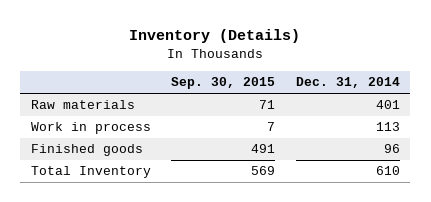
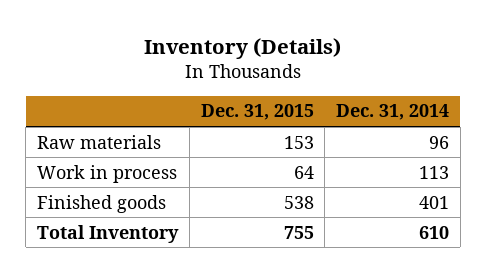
[171,77,276,90] Sep. 30, 2015 -> none
none -> [200,104,314,121] Dec. 31, 2015
[375,100,400,110] 401 -> [429,135,450,149] 96
[383,144,400,154] 96 -> [419,195,450,209] 401

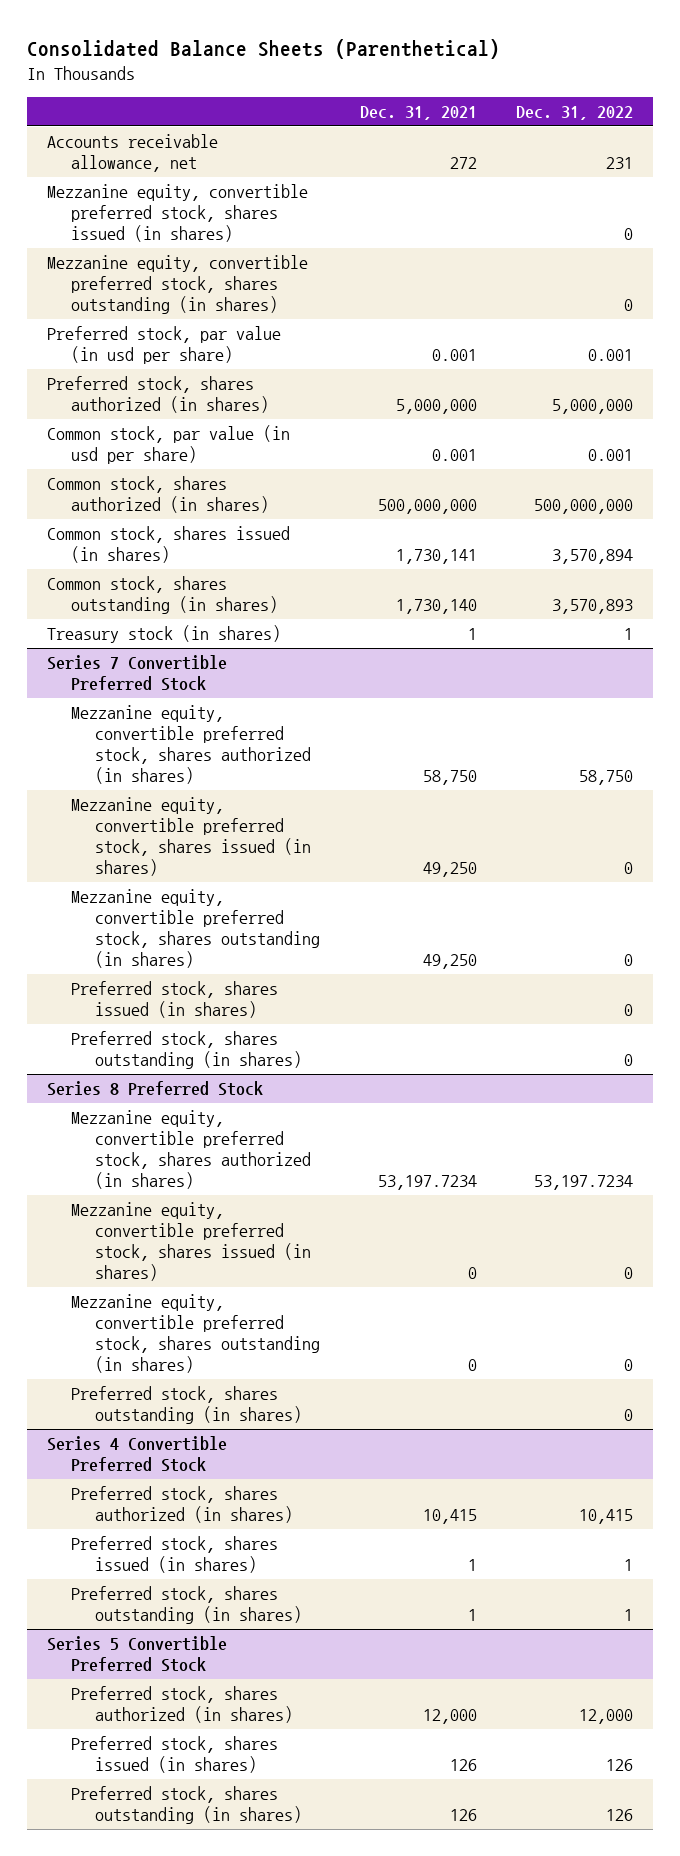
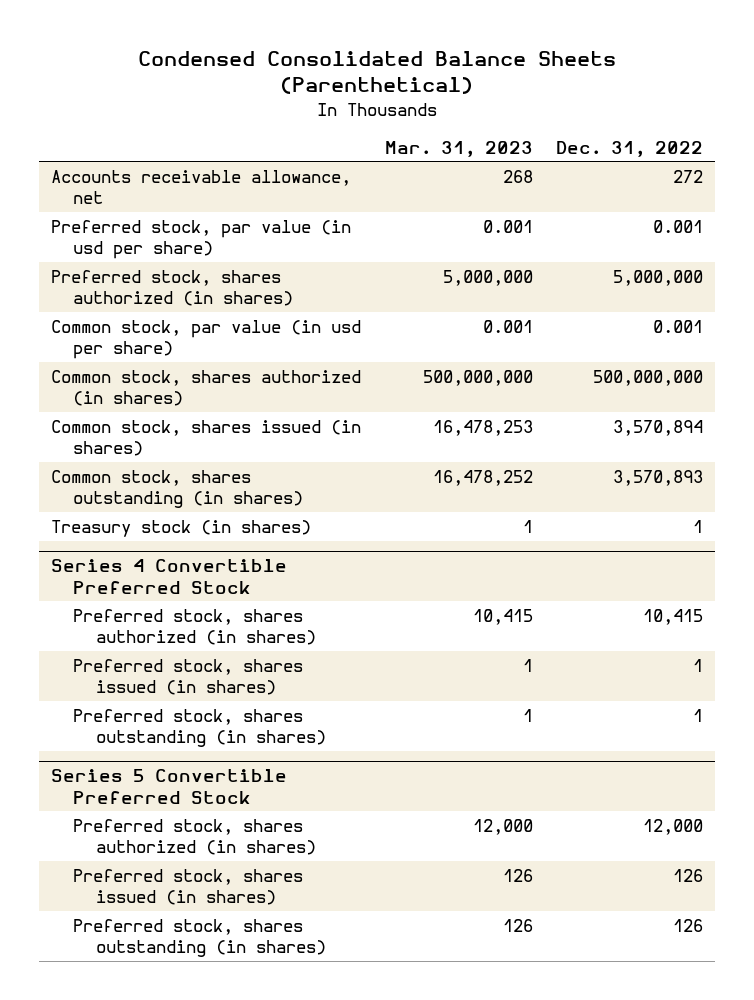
[26,38,500,59] Consolidated Balance Sheets (Parenthetical) -> [138,50,617,95] Condensed Consolidated Balance Sheets (Parenthetical)
[359,105,477,120] Dec. 31, 2021 -> none
none -> [384,140,533,157] Mar. 31, 2023
[46,184,308,242] Mezzanine equity, convertible preferred stock, shares issued (in shares) -> none
[46,255,308,314] Mezzanine equity, convertible preferred stock, shares outstanding (in shares) -> none
[606,157,634,170] 231 -> [673,169,704,183] 272
[46,655,227,692] Series 7 Convertible Preferred Stock -> none
[70,705,311,784] Mezzanine equity, convertible preferred stock, shares authorized (in shares) -> none
[70,797,311,876] Mezzanine equity, convertible preferred stock, shares issued (in shares) -> none
[70,889,320,968] Mezzanine equity, convertible preferred stock, shares outstanding (in shares) -> none
[70,981,278,1019] Preferred stock, shares issued (in shares) -> none
[70,1031,302,1070] Preferred stock, shares outstanding (in shares) -> none
[46,1081,263,1097] Series 8 Preferred Stock -> none
[70,1110,311,1189] Mezzanine equity, convertible preferred stock, shares authorized (in shares) -> none
[70,1202,311,1281] Mezzanine equity, convertible preferred stock, shares issued (in shares) -> none
[70,1294,320,1373] Mezzanine equity, convertible preferred stock, shares outstanding (in shares) -> none
[70,1386,302,1425] Preferred stock, shares outstanding (in shares) -> none

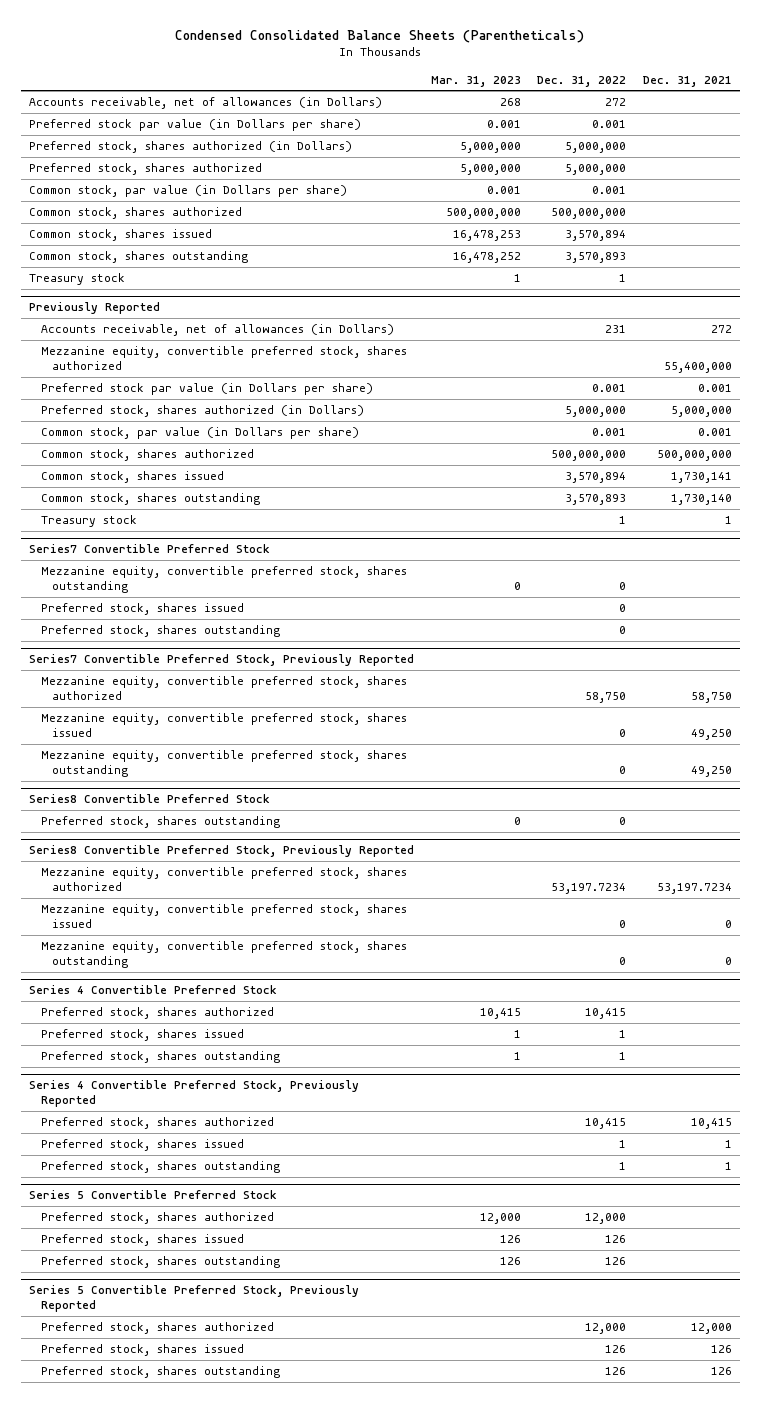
[138,50,617,95] Condensed Consolidated Balance Sheets (Parenthetical) -> [175,29,585,43] Condensed Consolidated Balance Sheets (Parentheticals)
none -> [642,75,732,87] Dec. 31, 2021
[51,169,352,204] Accounts receivable allowance, net -> [29,97,383,110] Accounts receivable, net of allowances (in Dollars)
[51,219,352,259] Preferred stock, par value (in usd per share) -> [29,119,362,132] Preferred stock par value (in Dollars per share)
none -> [29,141,353,154] Preferred stock, shares authorized (in Dollars)
[51,269,294,306] Preferred stock, shares authorized (in shares) -> [29,163,263,176] Preferred stock, shares authorized
[51,319,362,359] Common stock, par value (in usd per share) -> [29,185,348,198] Common stock, par value (in Dollars per share)
[51,369,362,406] Common stock, shares authorized (in shares) -> [29,207,243,220] Common stock, shares authorized
[51,419,362,456] Common stock, shares issued (in shares) -> [29,229,213,242] Common stock, shares issued
[51,469,304,508] Common stock, shares outstanding (in shares) -> [29,251,249,264] Common stock, shares outstanding
[51,519,312,537] Treasury stock (in shares) -> [29,273,126,286] Treasury stock
none -> [29,302,161,315] Previously Reported
none -> [40,324,394,337] Accounts receivable, net of allowances (in Dollars)
none -> [40,346,407,370] Mezzanine equity, convertible preferred stock, shares authorized
none -> [40,383,373,396] Preferred stock par value (in Dollars per share)
none -> [40,405,364,418] Preferred stock, shares authorized (in Dollars)
none -> [40,427,359,440] Common stock, par value (in Dollars per share)
none -> [40,449,254,462] Common stock, shares authorized
none -> [40,471,224,484] Common stock, shares issued
none -> [40,493,260,506] Common stock, shares outstanding
none -> [40,515,137,528] Treasury stock
none -> [29,544,271,554] Series7 Convertible Preferred Stock
none -> [40,566,407,593] Mezzanine equity, convertible preferred stock, shares outstanding
none -> [40,603,244,616] Preferred stock, shares issued
none -> [40,625,280,638] Preferred stock, shares outstanding
none -> [29,654,415,667] Series7 Convertible Preferred Stock, Previously Reported
none -> [40,676,407,700] Mezzanine equity, convertible preferred stock, shares authorized
none -> [40,713,407,737] Mezzanine equity, convertible preferred stock, shares issued
none -> [40,750,407,777] Mezzanine equity, convertible preferred stock, shares outstanding
none -> [29,794,271,804] Series8 Convertible Preferred Stock
none -> [40,816,280,829] Preferred stock, shares outstanding
none -> [29,845,415,858] Series8 Convertible Preferred Stock, Previously Reported
none -> [40,867,407,891] Mezzanine equity, convertible preferred stock, shares authorized
none -> [40,904,407,928] Mezzanine equity, convertible preferred stock, shares issued
none -> [40,941,407,968] Mezzanine equity, convertible preferred stock, shares outstanding
[73,608,316,645] Preferred stock, shares authorized (in shares) -> [40,1007,274,1020] Preferred stock, shares authorized
[73,658,304,695] Preferred stock, shares issued (in shares) -> [40,1029,244,1042] Preferred stock, shares issued
[73,708,326,747] Preferred stock, shares outstanding (in shares) -> [40,1051,280,1064] Preferred stock, shares outstanding
none -> [29,1080,360,1108] Series 4 Convertible Preferred Stock, Previously Reported
none -> [40,1117,274,1130] Preferred stock, shares authorized
none -> [40,1139,244,1152] Preferred stock, shares issued
none -> [40,1161,280,1174] Preferred stock, shares outstanding
[73,818,316,855] Preferred stock, shares authorized (in shares) -> [40,1212,274,1225] Preferred stock, shares authorized
[73,868,304,905] Preferred stock, shares issued (in shares) -> [40,1234,244,1247] Preferred stock, shares issued
[73,918,326,957] Preferred stock, shares outstanding (in shares) -> [40,1256,280,1269] Preferred stock, shares outstanding
none -> [29,1285,360,1313] Series 5 Convertible Preferred Stock, Previously Reported
none -> [40,1322,274,1335] Preferred stock, shares authorized
none -> [40,1344,244,1357] Preferred stock, shares issued
none -> [40,1366,280,1379] Preferred stock, shares outstanding

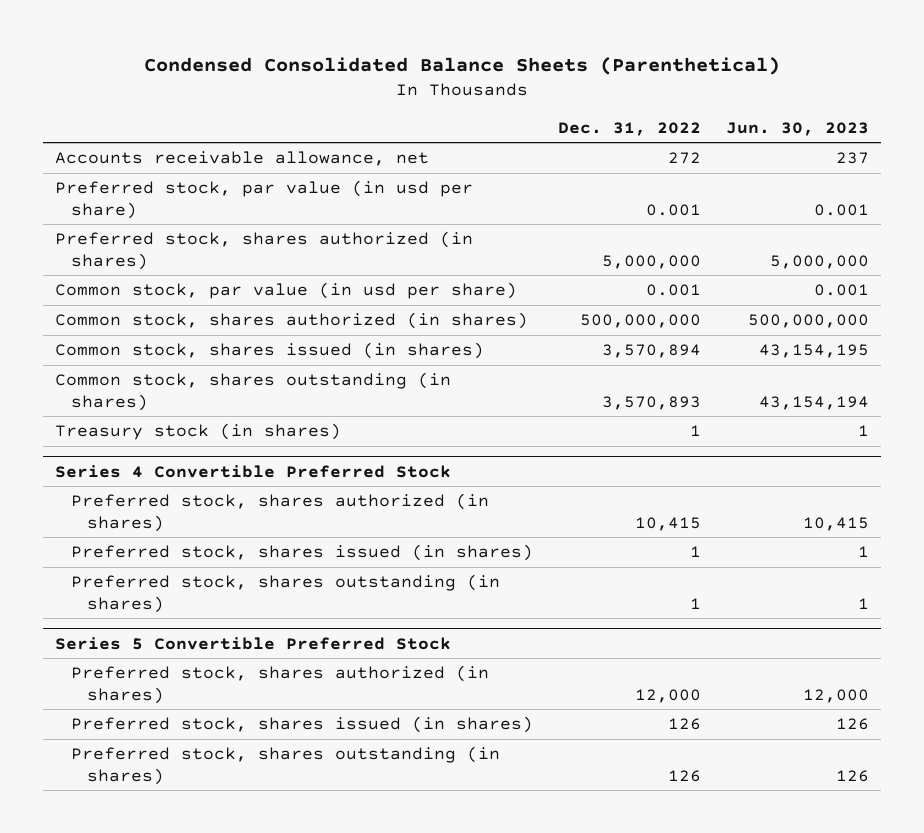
[175,29,585,43] Condensed Consolidated Balance Sheets (Parentheticals) -> [144,56,781,75] Condensed Consolidated Balance Sheets (Parenthetical)
[430,75,521,87] Mar. 31, 2023 -> none
[642,75,732,87] Dec. 31, 2021 -> none
none -> [726,121,870,136] Jun. 30, 2023
[29,141,353,154] Preferred stock, shares authorized (in Dollars) -> none
[29,302,161,315] Previously Reported -> none
[40,324,394,337] Accounts receivable, net of allowances (in Dollars) -> none
[40,346,407,370] Mezzanine equity, convertible preferred stock, shares authorized -> none
[40,383,373,396] Preferred stock par value (in Dollars per share) -> none
[40,405,364,418] Preferred stock, shares authorized (in Dollars) -> none
[40,427,359,440] Common stock, par value (in Dollars per share) -> none
[40,449,254,462] Common stock, shares authorized -> none
[40,471,224,484] Common stock, shares issued -> none
[40,493,260,506] Common stock, shares outstanding -> none
[40,515,137,528] Treasury stock -> none
[29,544,271,554] Series7 Convertible Preferred Stock -> none
[40,566,407,593] Mezzanine equity, convertible preferred stock, shares outstanding -> none
[40,603,244,616] Preferred stock, shares issued -> none
[40,625,280,638] Preferred stock, shares outstanding -> none
[29,654,415,667] Series7 Convertible Preferred Stock, Previously Reported -> none
[40,676,407,700] Mezzanine equity, convertible preferred stock, shares authorized -> none
[40,713,407,737] Mezzanine equity, convertible preferred stock, shares issued -> none
[40,750,407,777] Mezzanine equity, convertible preferred stock, shares outstanding -> none
[29,794,271,804] Series8 Convertible Preferred Stock -> none
[40,816,280,829] Preferred stock, shares outstanding -> none
[29,845,415,858] Series8 Convertible Preferred Stock, Previously Reported -> none
[40,867,407,891] Mezzanine equity, convertible preferred stock, shares authorized -> none
[40,904,407,928] Mezzanine equity, convertible preferred stock, shares issued -> none
[40,941,407,968] Mezzanine equity, convertible preferred stock, shares outstanding -> none
[29,97,383,110] Accounts receivable, net of allowances (in Dollars) -> [55,151,430,167] Accounts receivable allowance, net
[29,119,362,132] Preferred stock par value (in Dollars per share) -> [55,180,474,219] Preferred stock, par value (in usd per share)
[29,163,263,176] Preferred stock, shares authorized -> [55,231,474,270] Preferred stock, shares authorized (in shares)
[29,185,348,198] Common stock, par value (in Dollars per share) -> [55,282,518,300] Common stock, par value (in usd per share)
[29,207,243,220] Common stock, shares authorized -> [55,312,529,330] Common stock, shares authorized (in shares)
[29,229,213,242] Common stock, shares issued -> [55,342,485,360] Common stock, shares issued (in shares)
[29,251,249,264] Common stock, shares outstanding -> [55,372,452,411] Common stock, shares outstanding (in shares)
[29,273,126,286] Treasury stock -> [55,423,342,441] Treasury stock (in shares)
[29,1080,360,1108] Series 4 Convertible Preferred Stock, Previously Reported -> none
[40,1117,274,1130] Preferred stock, shares authorized -> none
[40,1139,244,1152] Preferred stock, shares issued -> none
[40,1161,280,1174] Preferred stock, shares outstanding -> none
[40,1007,274,1020] Preferred stock, shares authorized -> [71,493,490,532] Preferred stock, shares authorized (in shares)
[40,1029,244,1042] Preferred stock, shares issued -> [71,544,534,562] Preferred stock, shares issued (in shares)
[40,1051,280,1064] Preferred stock, shares outstanding -> [71,574,501,613] Preferred stock, shares outstanding (in shares)
[29,1285,360,1313] Series 5 Convertible Preferred Stock, Previously Reported -> none
[40,1322,274,1335] Preferred stock, shares authorized -> none
[40,1344,244,1357] Preferred stock, shares issued -> none
[40,1366,280,1379] Preferred stock, shares outstanding -> none
[40,1212,274,1225] Preferred stock, shares authorized -> [71,665,490,704] Preferred stock, shares authorized (in shares)
[40,1234,244,1247] Preferred stock, shares issued -> [71,716,534,734] Preferred stock, shares issued (in shares)
[40,1256,280,1269] Preferred stock, shares outstanding -> [71,746,501,785] Preferred stock, shares outstanding (in shares)

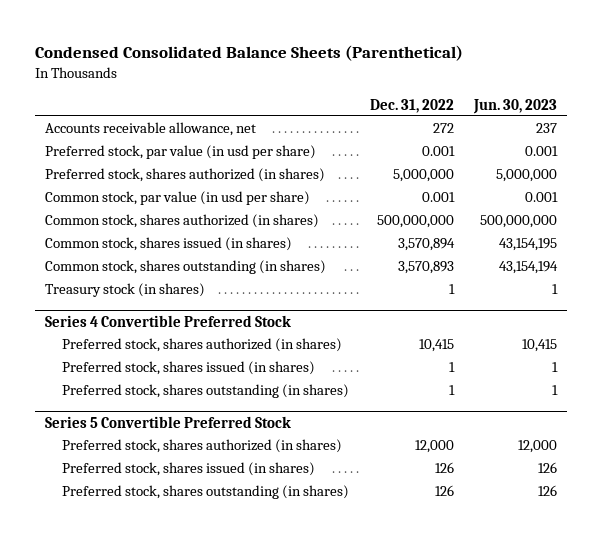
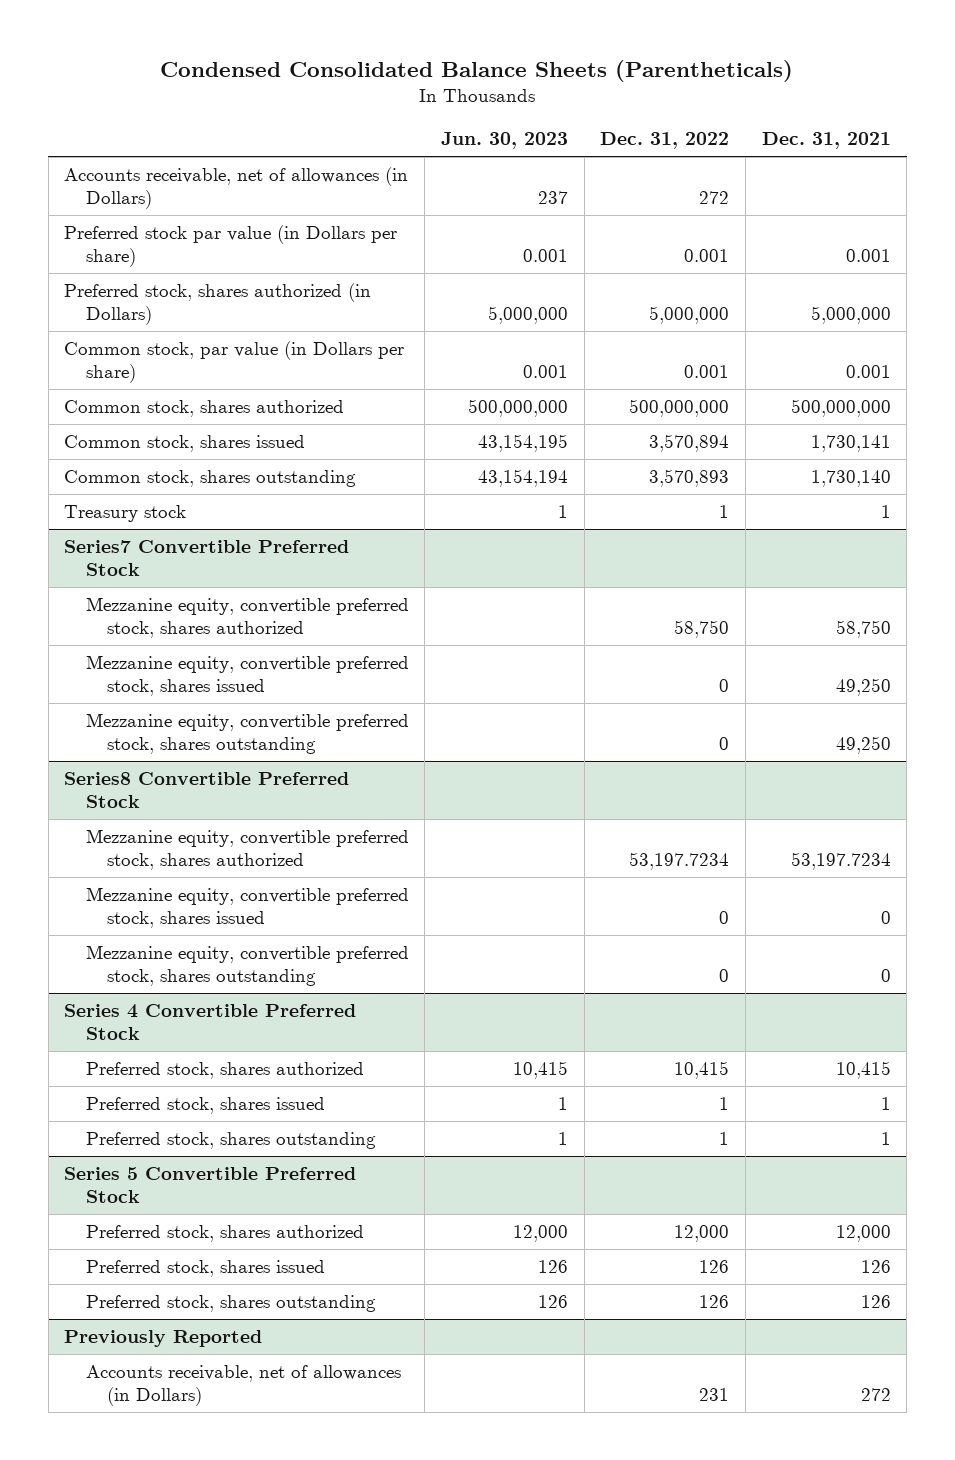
[34,45,463,62] Condensed Consolidated Balance Sheets (Parenthetical) -> [160,60,794,83] Condensed Consolidated Balance Sheets (Parentheticals)
none -> [761,132,891,150] Dec. 31, 2021
[45,122,257,137] Accounts receivable allowance, net -> [64,167,409,209] Accounts receivable, net of allowances (in Dollars)
[45,145,317,160] Preferred stock, par value (in usd per share) -> [64,225,398,267] Preferred stock par value (in Dollars per share)
[45,168,326,183] Preferred stock, shares authorized (in shares) -> [64,283,372,325] Preferred stock, shares authorized (in Dollars)
[45,191,311,206] Common stock, par value (in usd per share) -> [64,341,405,383] Common stock, par value (in Dollars per share)
[45,214,320,229] Common stock, shares authorized (in shares) -> [64,400,345,418] Common stock, shares authorized
[45,237,293,252] Common stock, shares issued (in shares) -> [64,435,306,453] Common stock, shares issued
[45,260,327,275] Common stock, shares outstanding (in shares) -> [64,470,357,488] Common stock, shares outstanding
[45,283,206,298] Treasury stock (in shares) -> [64,505,187,523] Treasury stock
none -> [64,540,350,576] Series7 Convertible Preferred Stock
none -> [85,597,409,638] Mezzanine equity, convertible preferred stock, shares authorized
none -> [85,655,409,696] Mezzanine equity, convertible preferred stock, shares issued
none -> [85,713,409,754] Mezzanine equity, convertible preferred stock, shares outstanding
none -> [64,772,350,808] Series8 Convertible Preferred Stock
none -> [85,829,409,870] Mezzanine equity, convertible preferred stock, shares authorized
none -> [85,887,409,928] Mezzanine equity, convertible preferred stock, shares issued
none -> [85,945,409,986] Mezzanine equity, convertible preferred stock, shares outstanding
[62,338,343,353] Preferred stock, shares authorized (in shares) -> [85,1062,364,1080] Preferred stock, shares authorized
[62,361,316,376] Preferred stock, shares issued (in shares) -> [85,1097,325,1115] Preferred stock, shares issued
[62,384,350,399] Preferred stock, shares outstanding (in shares) -> [85,1132,376,1150] Preferred stock, shares outstanding
[62,439,343,454] Preferred stock, shares authorized (in shares) -> [85,1225,364,1243] Preferred stock, shares authorized
[62,462,316,477] Preferred stock, shares issued (in shares) -> [85,1260,325,1278] Preferred stock, shares issued
[62,485,350,500] Preferred stock, shares outstanding (in shares) -> [85,1295,376,1313] Preferred stock, shares outstanding
none -> [64,1330,263,1348] Previously Reported
none -> [85,1365,401,1406] Accounts receivable, net of allowances (in Dollars)

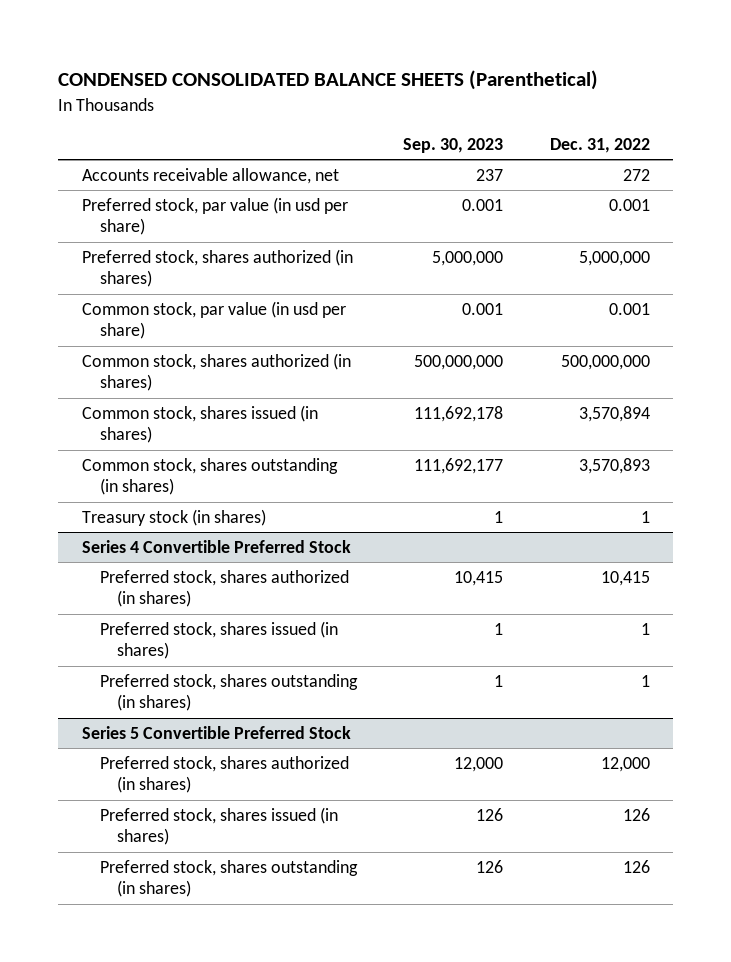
[160,60,794,83] Condensed Consolidated Balance Sheets (Parentheticals) -> [58,70,599,91] CONDENSED CONSOLIDATED BALANCE SHEETS (Parenthetical)
[440,132,568,150] Jun. 30, 2023 -> none
[761,132,891,150] Dec. 31, 2021 -> none
none -> [403,138,504,154] Sep. 30, 2023
[64,540,350,576] Series7 Convertible Preferred Stock -> none
[85,597,409,638] Mezzanine equity, convertible preferred stock, shares authorized -> none
[85,655,409,696] Mezzanine equity, convertible preferred stock, shares issued -> none
[85,713,409,754] Mezzanine equity, convertible preferred stock, shares outstanding -> none
[64,772,350,808] Series8 Convertible Preferred Stock -> none
[85,829,409,870] Mezzanine equity, convertible preferred stock, shares authorized -> none
[85,887,409,928] Mezzanine equity, convertible preferred stock, shares issued -> none
[85,945,409,986] Mezzanine equity, convertible preferred stock, shares outstanding -> none
[64,167,409,209] Accounts receivable, net of allowances (in Dollars) -> [81,168,339,185] Accounts receivable allowance, net
[64,225,398,267] Preferred stock par value (in Dollars per share) -> [81,197,348,236] Preferred stock, par value (in usd per share)
[64,283,372,325] Preferred stock, shares authorized (in Dollars) -> [81,249,353,288] Preferred stock, shares authorized (in shares)
[64,341,405,383] Common stock, par value (in Dollars per share) -> [81,301,346,340] Common stock, par value (in usd per share)
[64,400,345,418] Common stock, shares authorized -> [81,353,351,392] Common stock, shares authorized (in shares)
[64,435,306,453] Common stock, shares issued -> [81,405,318,444] Common stock, shares issued (in shares)
[64,470,357,488] Common stock, shares outstanding -> [81,458,338,496] Common stock, shares outstanding (in shares)
[64,505,187,523] Treasury stock -> [81,509,266,527] Treasury stock (in shares)
[85,1062,364,1080] Preferred stock, shares authorized -> [99,570,349,608] Preferred stock, shares authorized (in shares)
[85,1097,325,1115] Preferred stock, shares issued -> [99,621,338,660] Preferred stock, shares issued (in shares)
[85,1132,376,1150] Preferred stock, shares outstanding -> [99,674,358,712] Preferred stock, shares outstanding (in shares)
[64,1330,263,1348] Previously Reported -> none
[85,1365,401,1406] Accounts receivable, net of allowances (in Dollars) -> none
[85,1225,364,1243] Preferred stock, shares authorized -> [99,756,349,794] Preferred stock, shares authorized (in shares)
[85,1260,325,1278] Preferred stock, shares issued -> [99,807,338,846] Preferred stock, shares issued (in shares)
[85,1295,376,1313] Preferred stock, shares outstanding -> [99,860,358,898] Preferred stock, shares outstanding (in shares)

